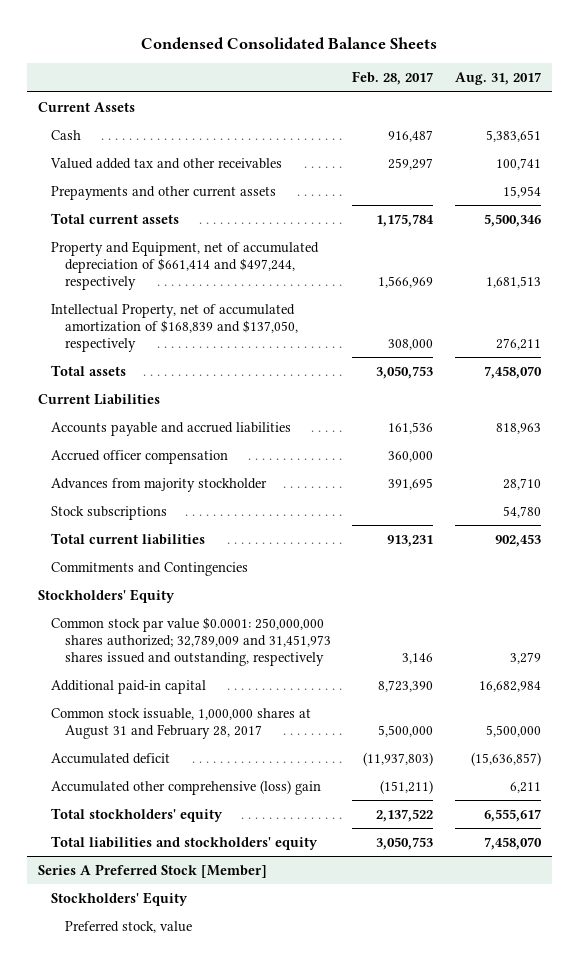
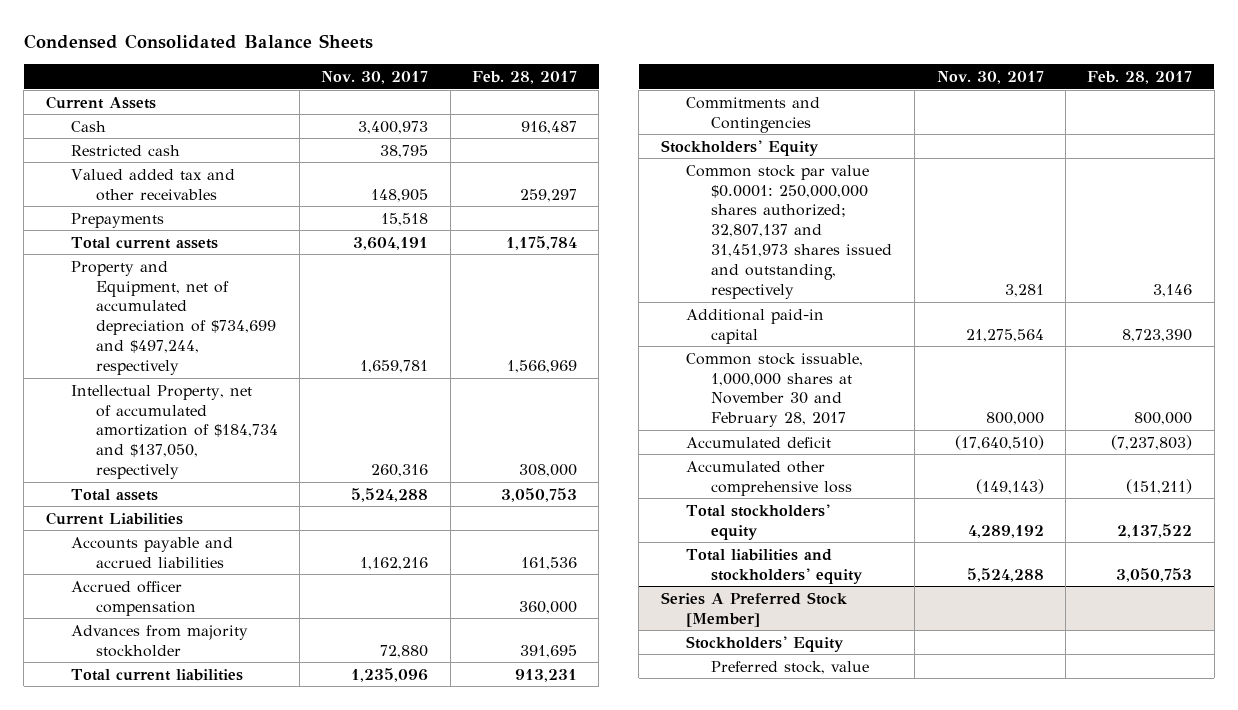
[455,72,542,86] Aug. 31, 2017 -> none
none -> [321,70,429,84] Nov. 30, 2017
none -> [70,144,180,156] Restricted cash
[51,185,277,200] Prepayments and other current assets -> [70,212,164,228] Prepayments
[51,240,320,290] Property and Equipment, net of accumulated depreciation of $661,414 and $497,244, respectively -> [70,260,276,376] Property and Equipment, net of accumulated depreciation of $734,699 and $497,244, respectively
[51,303,298,352] Intellectual Property, net of accumulated amortization of $168,839 and $137,050, respectively -> [70,384,278,480] Intellectual Property, net of accumulated amortization of $184,734 and $137,050, respectively
[51,505,168,520] Stock subscriptions -> none
[51,616,331,666] Common stock par value $0.0001: 250,000,000 shares authorized; 32,789,009 and 31,451,973 shares issued and outstanding, respectively -> [685,164,892,300] Common stock par value $0.0001: 250,000,000 shares authorized; 32,807,137 and 31,451,973 shares issued and outstanding, respectively
[51,707,312,739] Common stock issuable, 1,000,000 shares at August 31 and February 28, 2017 -> [685,352,863,428] Common stock issuable, 1,000,000 shares at November 30 and February 28, 2017
[378,724,434,737] 5,500,000 -> [1134,412,1193,426] 800,000
[363,751,434,766] (11,937,803) -> [1111,434,1193,450] (7,237,803)
[51,779,322,795] Accumulated other comprehensive (loss) gain -> [685,460,852,496] Accumulated other comprehensive loss

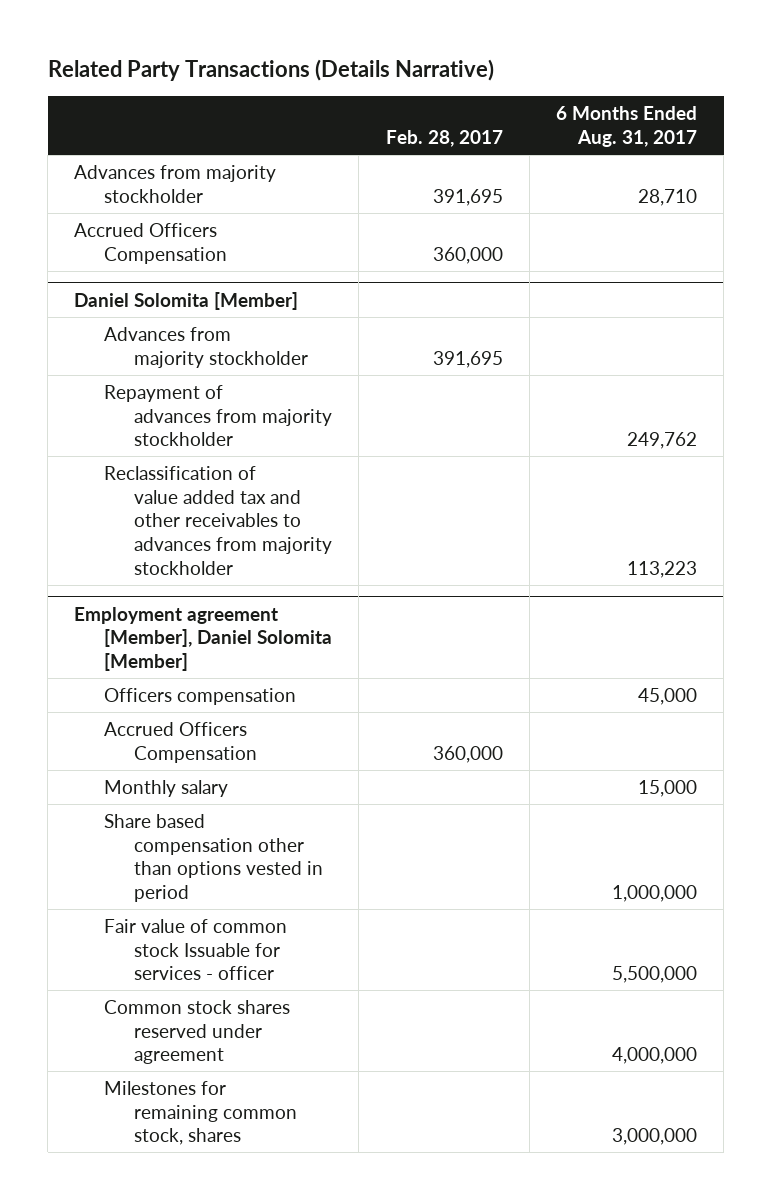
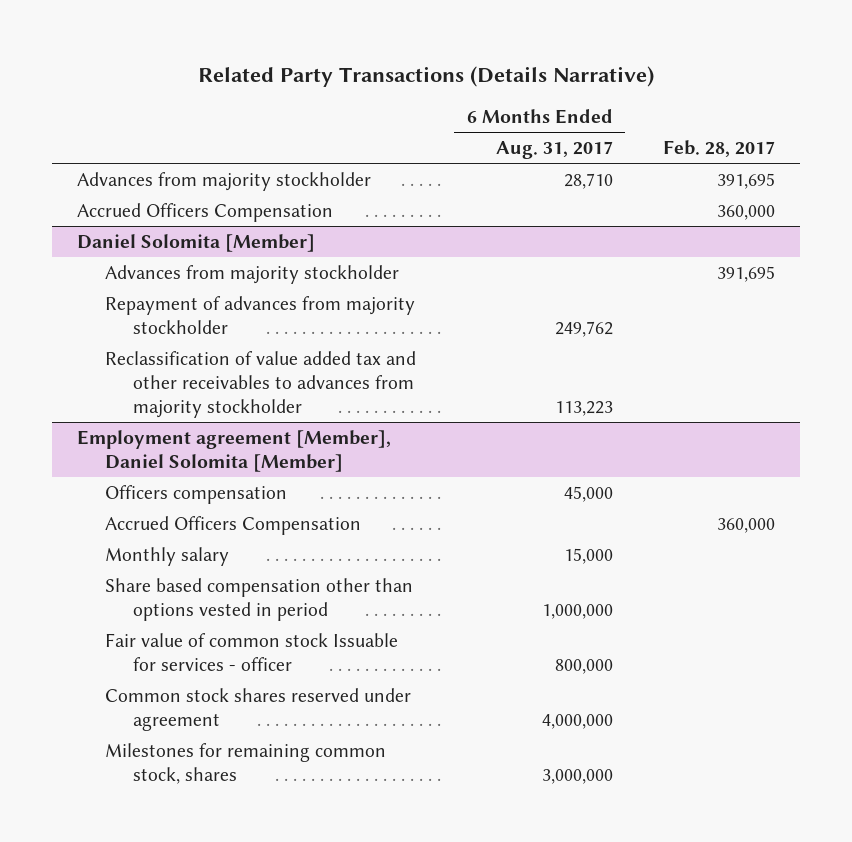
[612,966,698,984] 5,500,000 -> [554,658,613,674] 800,000

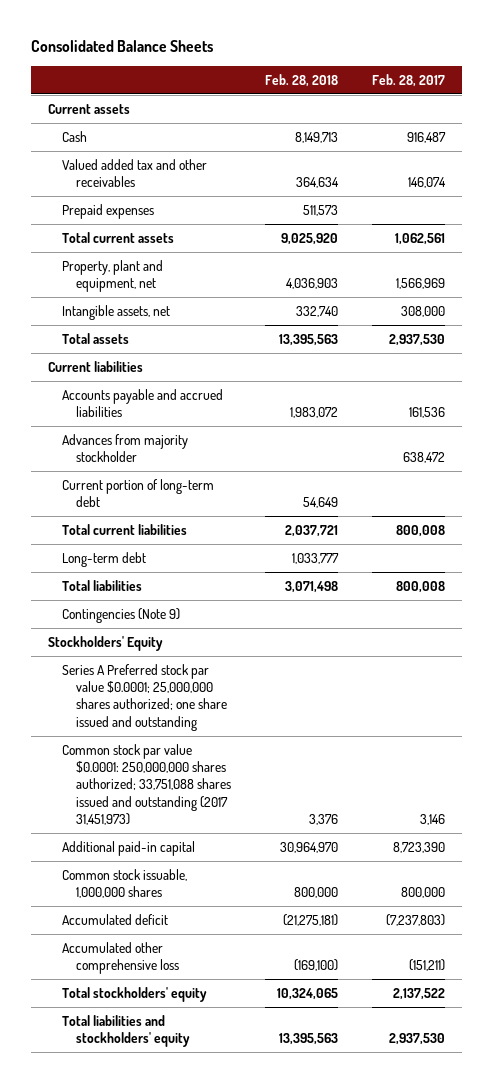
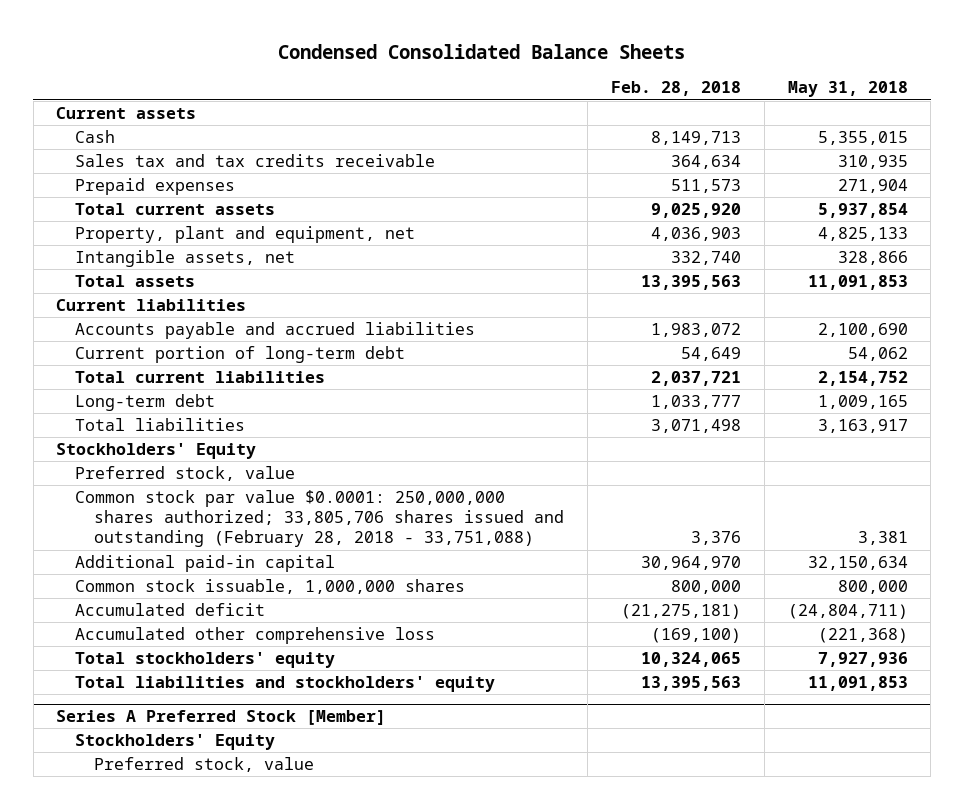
[31,40,214,53] Consolidated Balance Sheets -> [277,43,685,59] Condensed Consolidated Balance Sheets
[371,73,445,87] Feb. 28, 2017 -> none
none -> [787,81,908,98] May 31, 2018
[61,158,207,188] Valued added tax and other receivables -> [75,154,436,168] Sales tax and tax credits receivable
[61,433,188,463] Advances from majority stockholder -> none
[61,607,180,623] Contingencies (Note 9) -> none
[61,663,227,731] Series A Preferred stock par value $0.0001; 25,000,000 shares authorized; one share issued and outstanding -> [75,466,296,482] Preferred stock, value
[61,743,231,826] Common stock par value $0.0001: 250,000,000 shares authorized; 33,751,088 shares issued and outstanding (2017 31,451,973) -> [75,490,565,548] Common stock par value $0.0001: 250,000,000 shares authorized; 33,805,706 shares issued and outstanding (February 28, 2018 - 33,751,088)
none -> [56,710,387,726] Series A Preferred Stock [Member]
none -> [75,734,276,751] Stockholders' Equity
none -> [94,757,315,773] Preferred stock, value

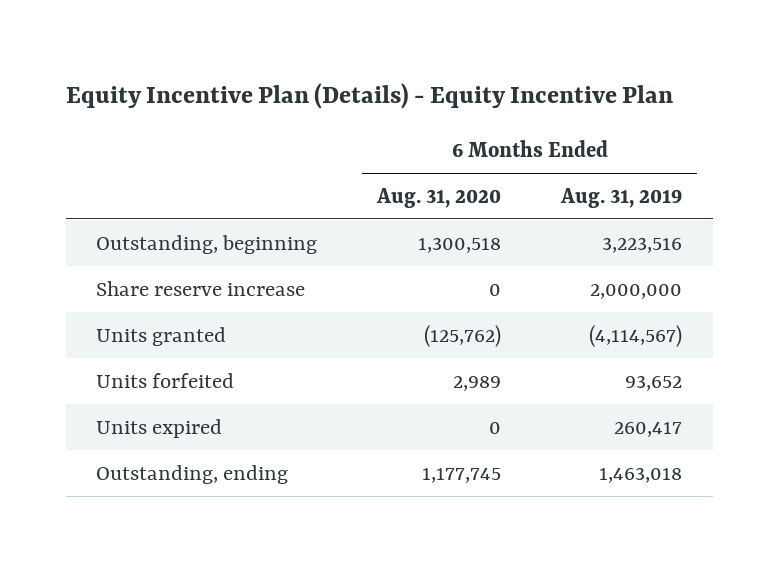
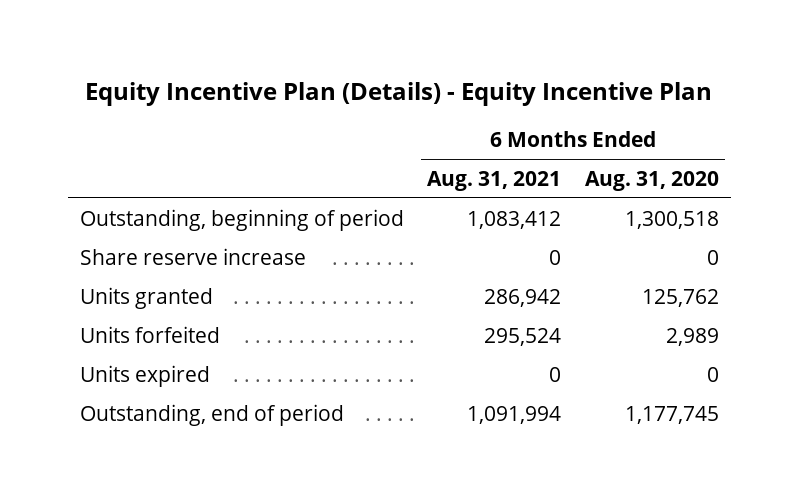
[560,187,683,208] Aug. 31, 2019 -> none
none -> [427,170,562,191] Aug. 31, 2021
[95,234,317,254] Outstanding, beginning -> [79,208,404,231] Outstanding, beginning of period
[424,324,502,347] (125,762) -> [641,288,719,307] 125,762
[95,464,288,484] Outstanding, ending -> [79,403,344,426] Outstanding, end of period

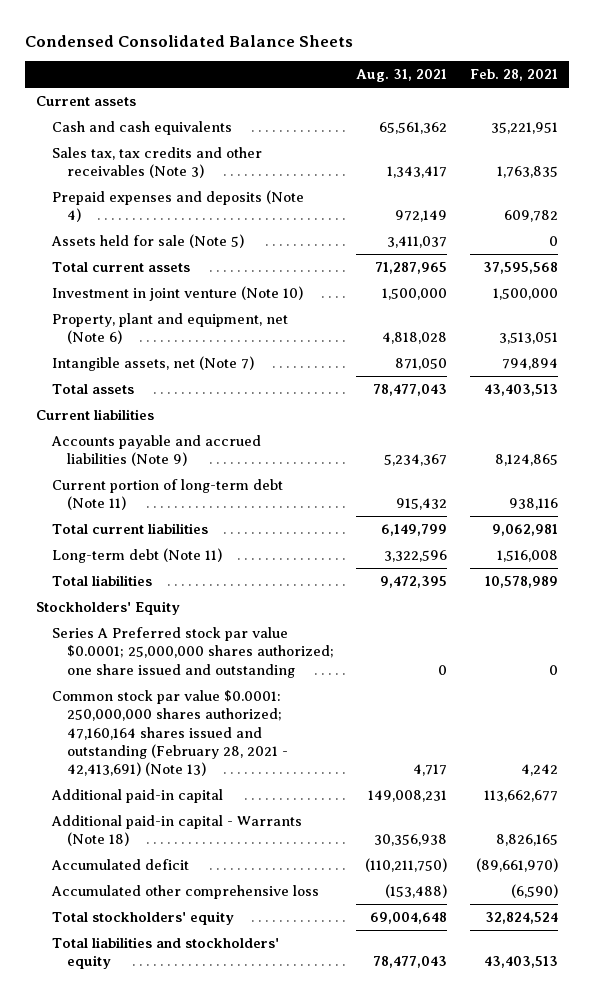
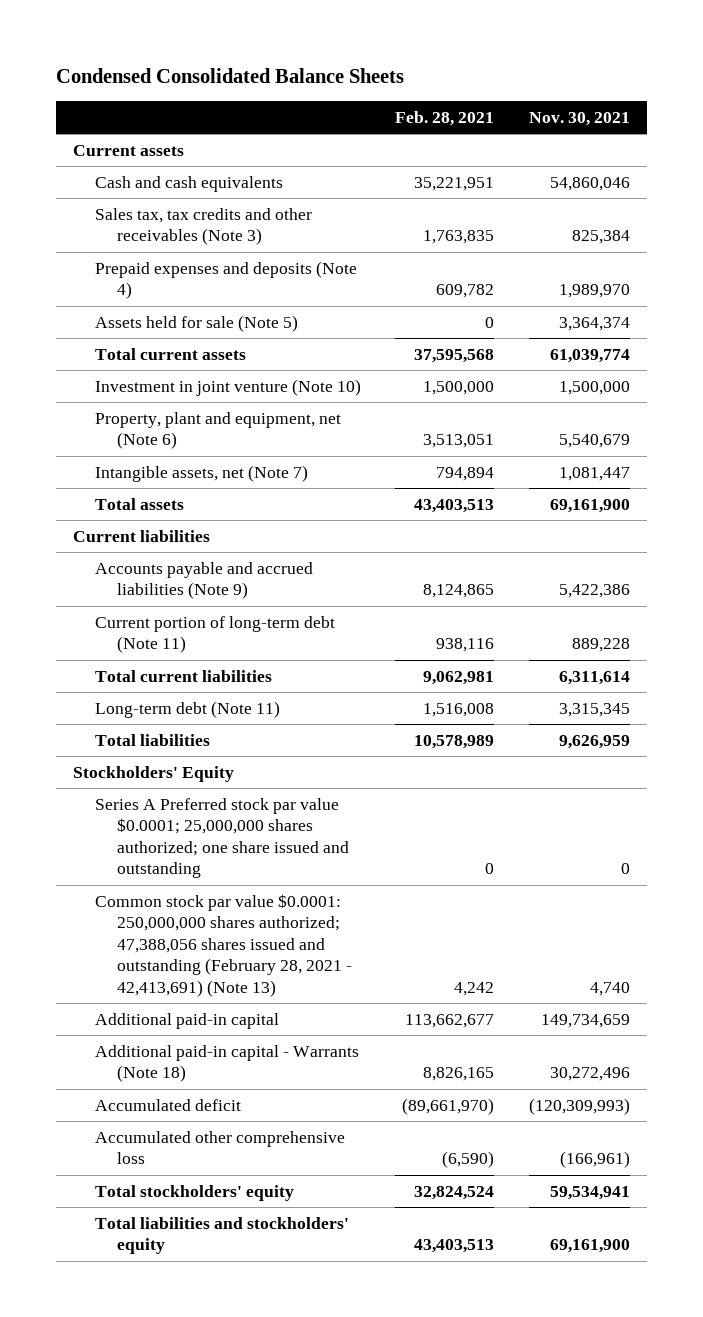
[356,69,448,83] Aug. 31, 2021 -> none
none -> [528,111,630,126] Nov. 30, 2021
[51,689,289,777] Common stock par value $0.0001: 250,000,000 shares authorized; 47,160,164 shares issued and outstanding (February 28, 2021 - 42,413,691) (Note 13) -> [94,894,353,997] Common stock par value $0.0001: 250,000,000 shares authorized; 47,388,056 shares issued and outstanding (February 28, 2021 - 42,413,691) (Note 13)

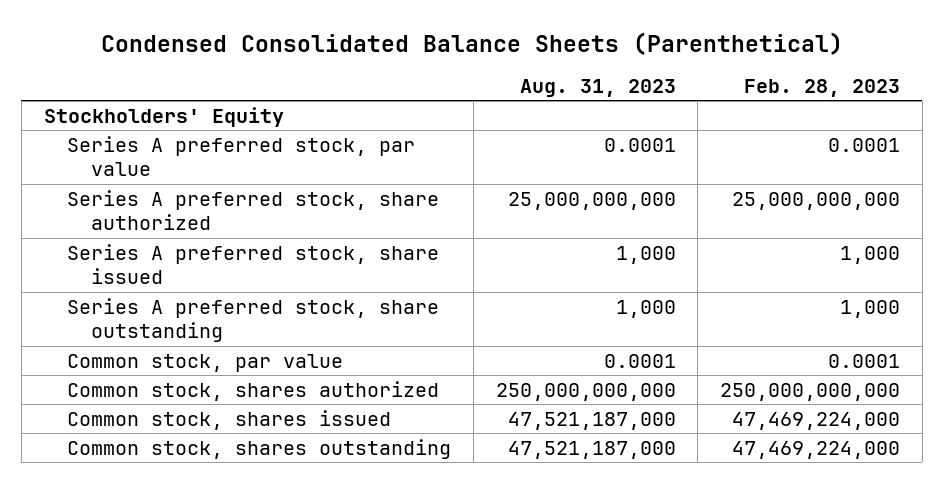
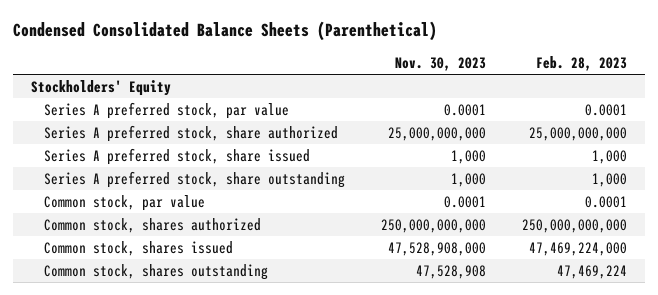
[519,78,676,97] Aug. 31, 2023 -> none
none -> [394,57,486,72] Nov. 30, 2023
[731,440,900,459] 47,469,224,000 -> [557,264,628,279] 47,469,224

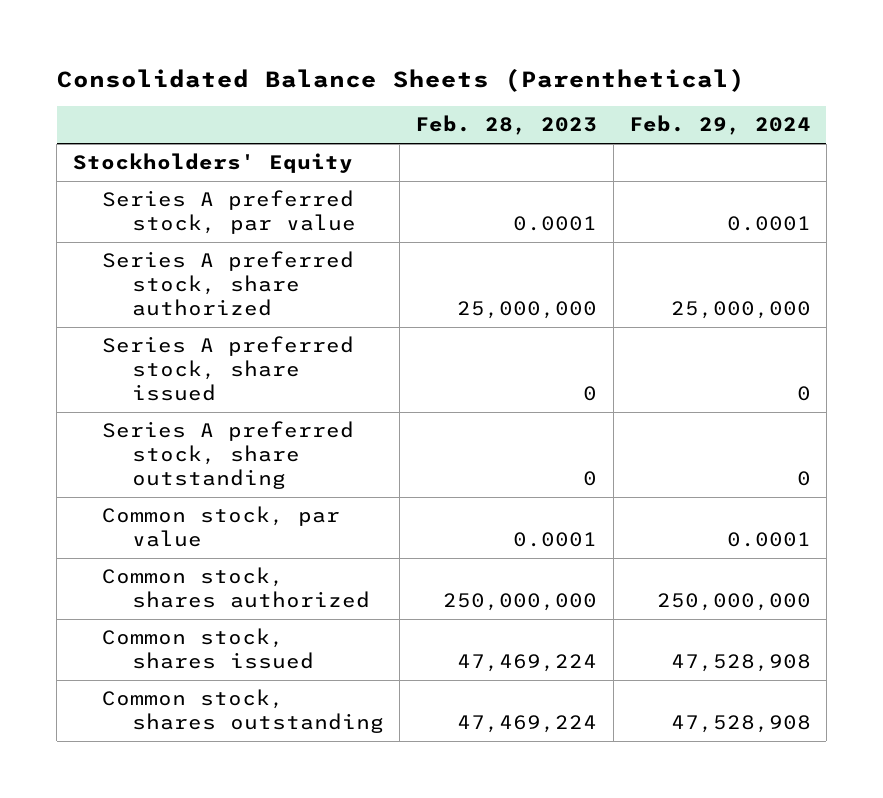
[13,21,438,42] Condensed Consolidated Balance Sheets (Parenthetical) -> [56,67,745,92] Consolidated Balance Sheets (Parenthetical)
[394,57,486,72] Nov. 30, 2023 -> none
none -> [628,115,811,136] Feb. 29, 2024
[529,126,628,141] 25,000,000,000 -> [457,301,598,320] 25,000,000
[592,149,628,164] 1,000 -> [583,386,598,402] 0
[592,172,628,187] 1,000 -> [583,471,598,487] 0
[522,218,628,233] 250,000,000,000 -> [443,593,598,612] 250,000,000
[529,241,628,256] 47,469,224,000 -> [457,654,598,673] 47,469,224

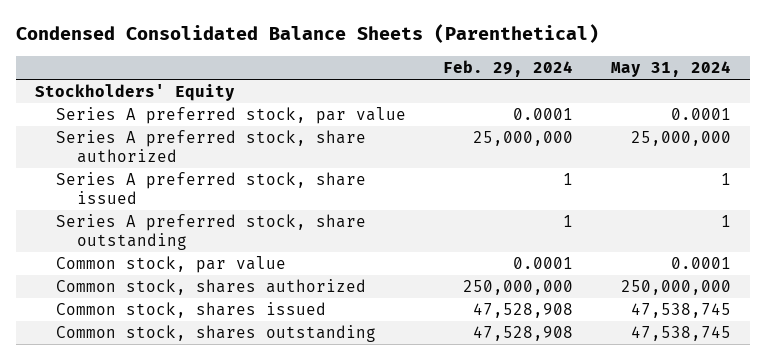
[56,67,745,92] Consolidated Balance Sheets (Parenthetical) -> [16,24,600,44] Condensed Consolidated Balance Sheets (Parenthetical)
[415,115,598,136] Feb. 28, 2023 -> none
none -> [610,61,731,78] May 31, 2024
[796,386,811,402] 0 -> [563,173,574,186] 1
[796,471,811,487] 0 -> [563,215,574,228] 1

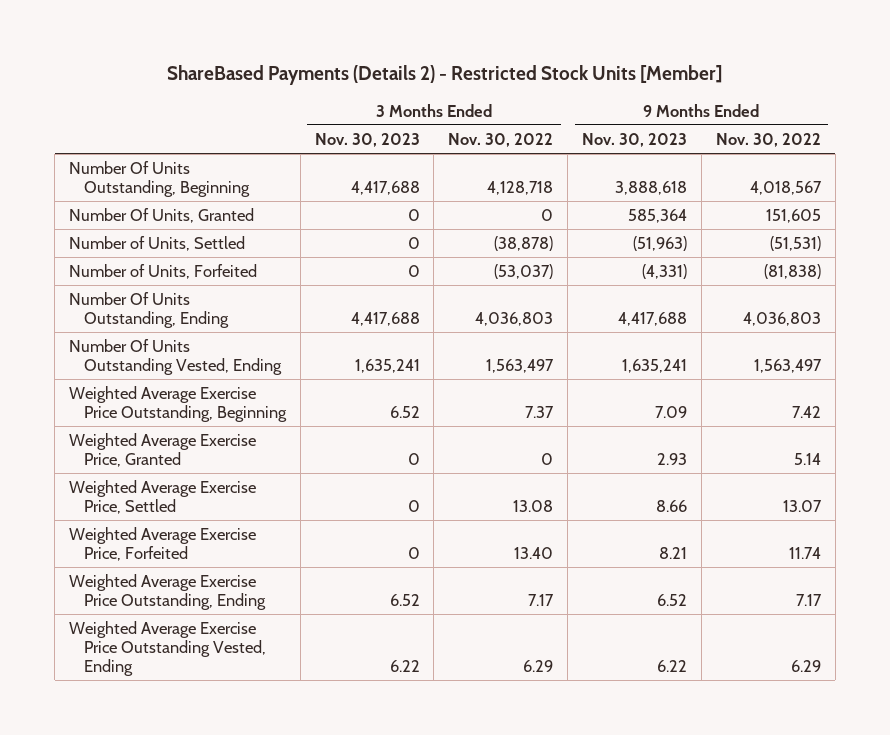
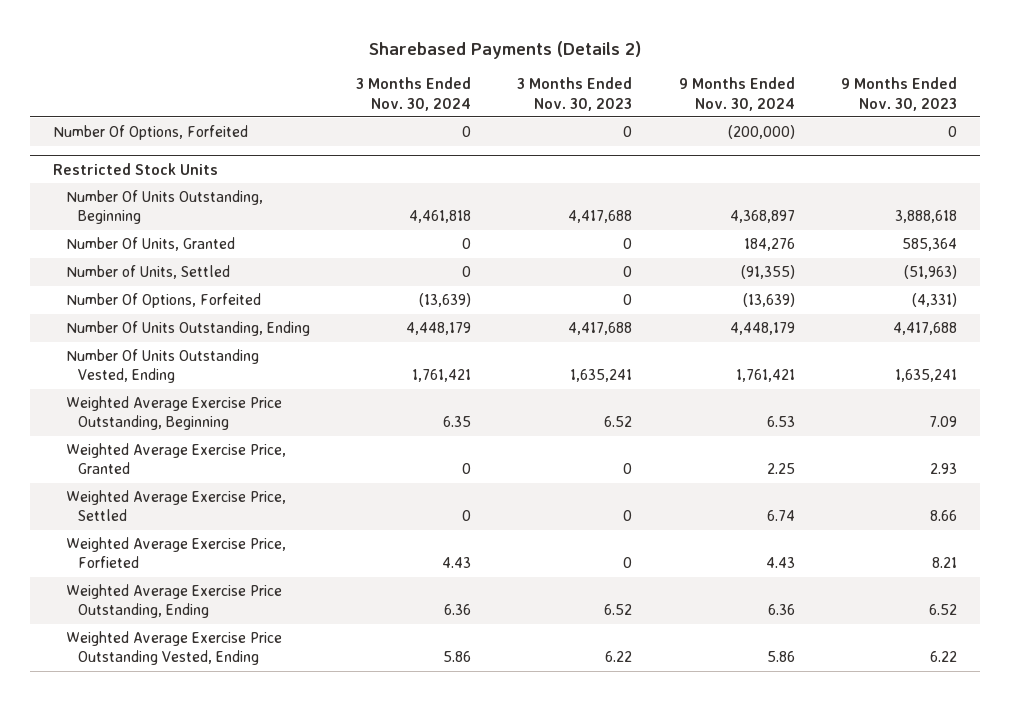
[166,65,722,86] ShareBased Payments (Details 2) - Restricted Stock Units [Member] -> [369,40,642,59] Sharebased Payments (Details 2)
[448,132,554,147] Nov. 30, 2022 -> none
[715,132,821,147] Nov. 30, 2022 -> none
none -> [355,77,471,111] 3 Months Ended Nov. 30, 2024
none -> [678,77,795,111] 9 Months Ended Nov. 30, 2024
none -> [53,125,249,141] Number Of Options, Forfeited
none -> [53,162,219,175] Restricted Stock Units
[69,263,258,279] Number of Units, Forfeited -> [65,293,261,309] Number Of Options, Forfeited
[69,526,257,561] Weighted Average Exercise Price, Forfeited -> [65,537,286,569] Weighted Average Exercise Price, Forfieted

